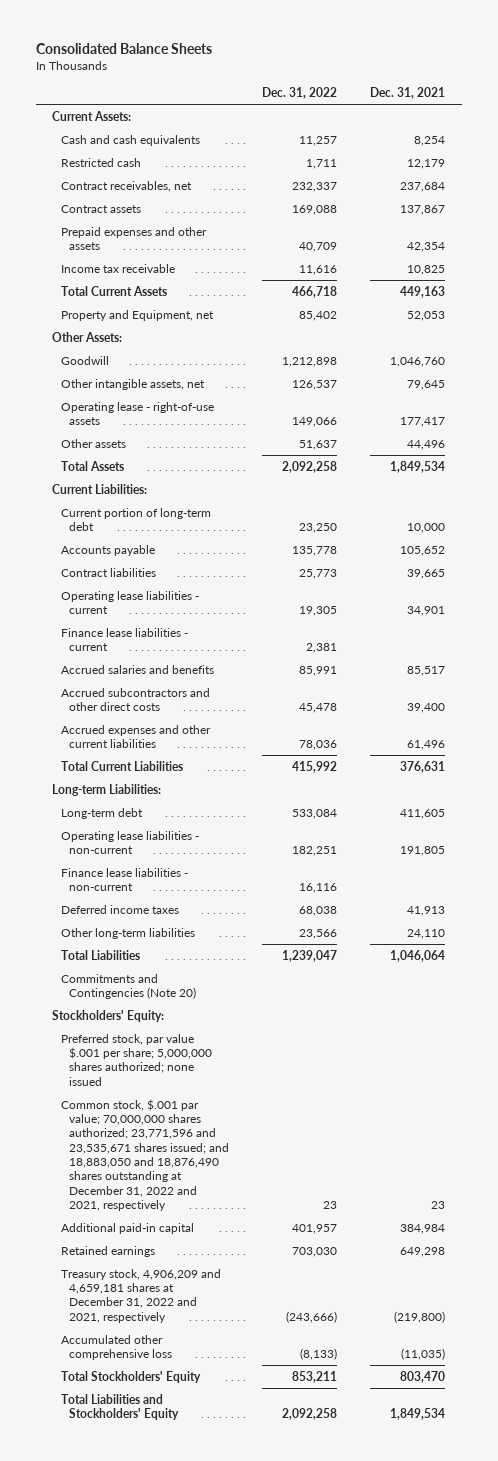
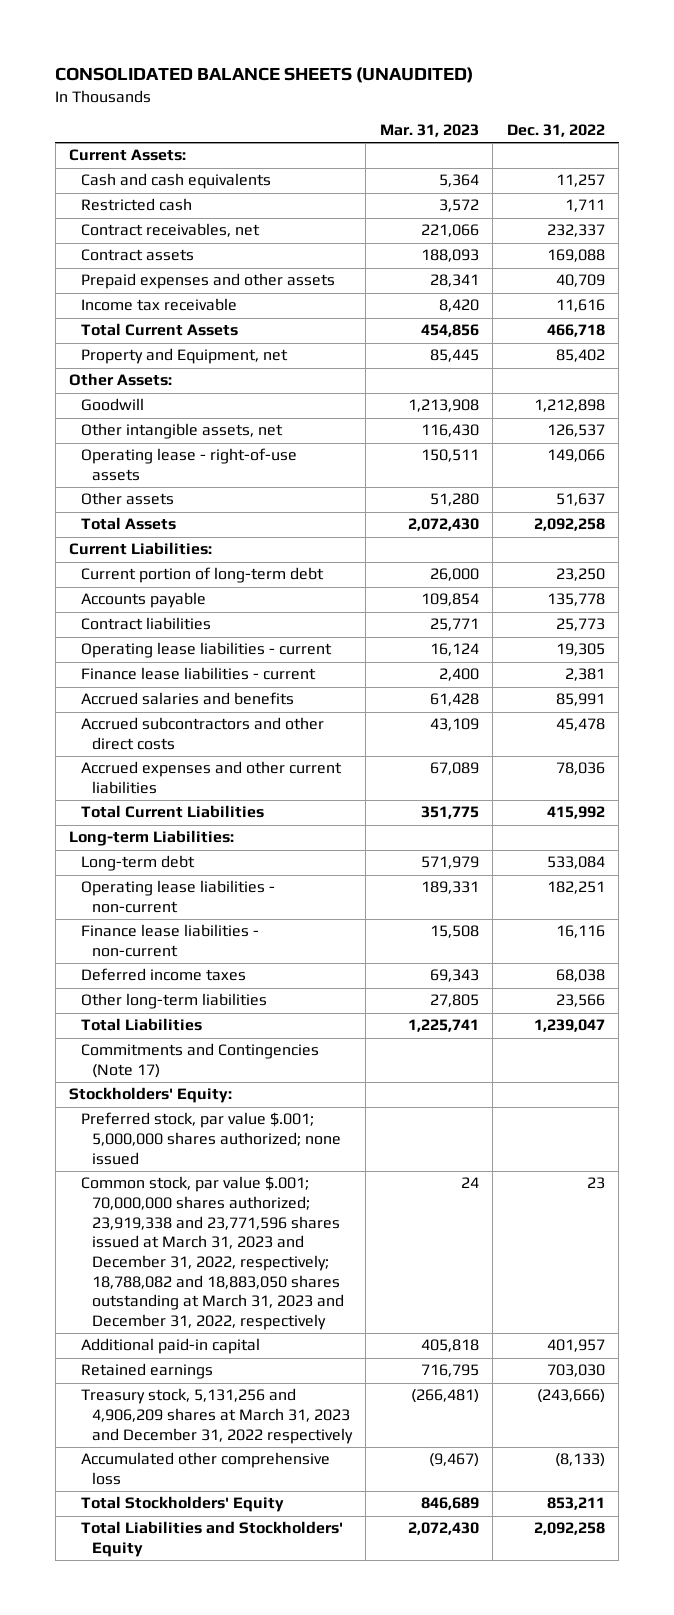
[35,42,212,54] Consolidated Balance Sheets -> [55,67,474,84] CONSOLIDATED BALANCE SHEETS (UNAUDITED)
[370,87,446,100] Dec. 31, 2021 -> none
none -> [379,123,479,137] Mar. 31, 2023
[60,973,197,1000] Commitments and Contingencies (Note 20) -> [80,1043,319,1079] Commitments and Contingencies (Note 17)
[60,1033,213,1086] Preferred stock, par value $.001 per share; 5,000,000 shares authorized; none issued -> [80,1112,342,1165] Preferred stock, par value $.001; 5,000,000 shares authorized; none issued
[60,1098,230,1211] Common stock, $.001 par value; 70,000,000 shares authorized; 23,771,596 and 23,535,671 shares issued; and 18,883,050 and 18,876,490 shares outstanding at December 31, 2022 and 2021, respectively -> [80,1176,345,1330] Common stock, par value $.001; 70,000,000 shares authorized; 23,919,338 and 23,771,596 shares issued at March 31, 2023 and December 31, 2022, respectively; 18,788,082 and 18,883,050 shares outstanding at March 31, 2023 and December 31, 2022, respectively
[60,1268,221,1323] Treasury stock, 4,906,209 and 4,659,181 shares at December 31, 2022 and 2021, respectively -> [80,1388,354,1444] Treasury stock, 5,131,256 and 4,906,209 shares at March 31, 2023 and December 31, 2022 respectively

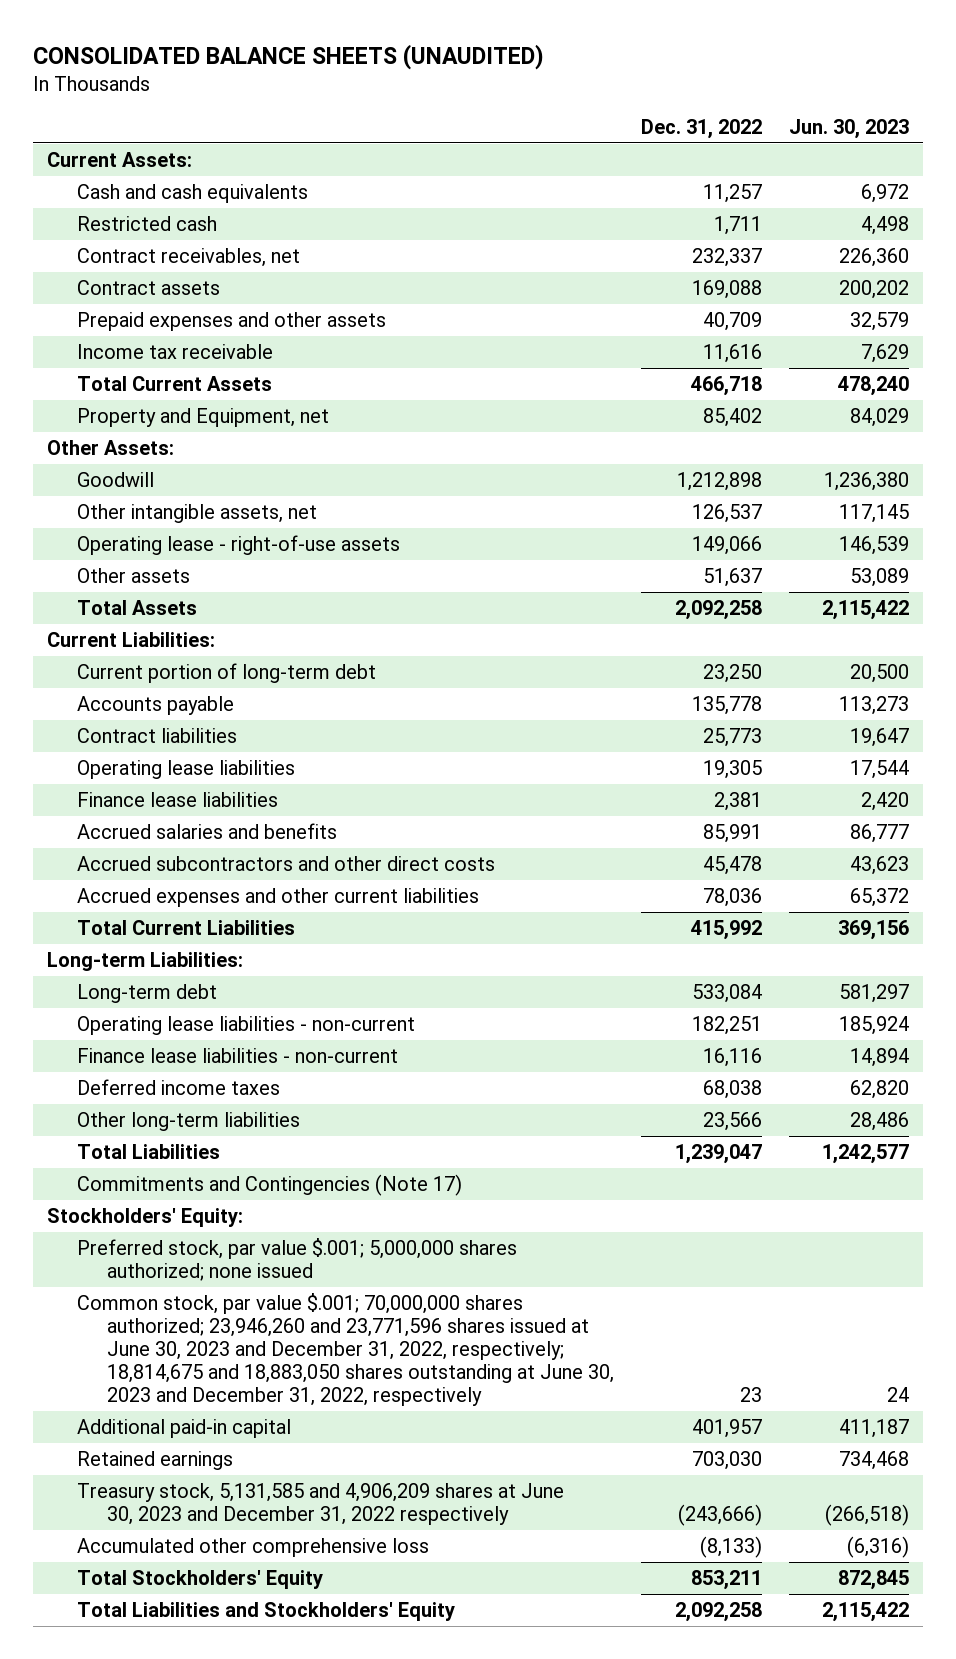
[379,123,479,137] Mar. 31, 2023 -> none
none -> [789,118,910,139] Jun. 30, 2023
[80,642,332,659] Operating lease liabilities - current -> [76,760,295,780] Operating lease liabilities
[80,667,316,681] Finance lease liabilities - current -> [76,792,278,808] Finance lease liabilities
[80,1176,345,1330] Common stock, par value $.001; 70,000,000 shares authorized; 23,919,338 and 23,771,596 shares issued at March 31, 2023 and December 31, 2022, respectively; 18,788,082 and 18,883,050 shares outstanding at March 31, 2023 and December 31, 2022, respectively -> [76,1293,614,1406] Common stock, par value $.001; 70,000,000 shares authorized; 23,946,260 and 23,771,596 shares issued at June 30, 2023 and December 31, 2022, respectively; 18,814,675 and 18,883,050 shares outstanding at June 30, 2023 and December 31, 2022, respectively
[80,1388,354,1444] Treasury stock, 5,131,256 and 4,906,209 shares at March 31, 2023 and December 31, 2022 respectively -> [76,1483,564,1526] Treasury stock, 5,131,585 and 4,906,209 shares at June 30, 2023 and December 31, 2022 respectively

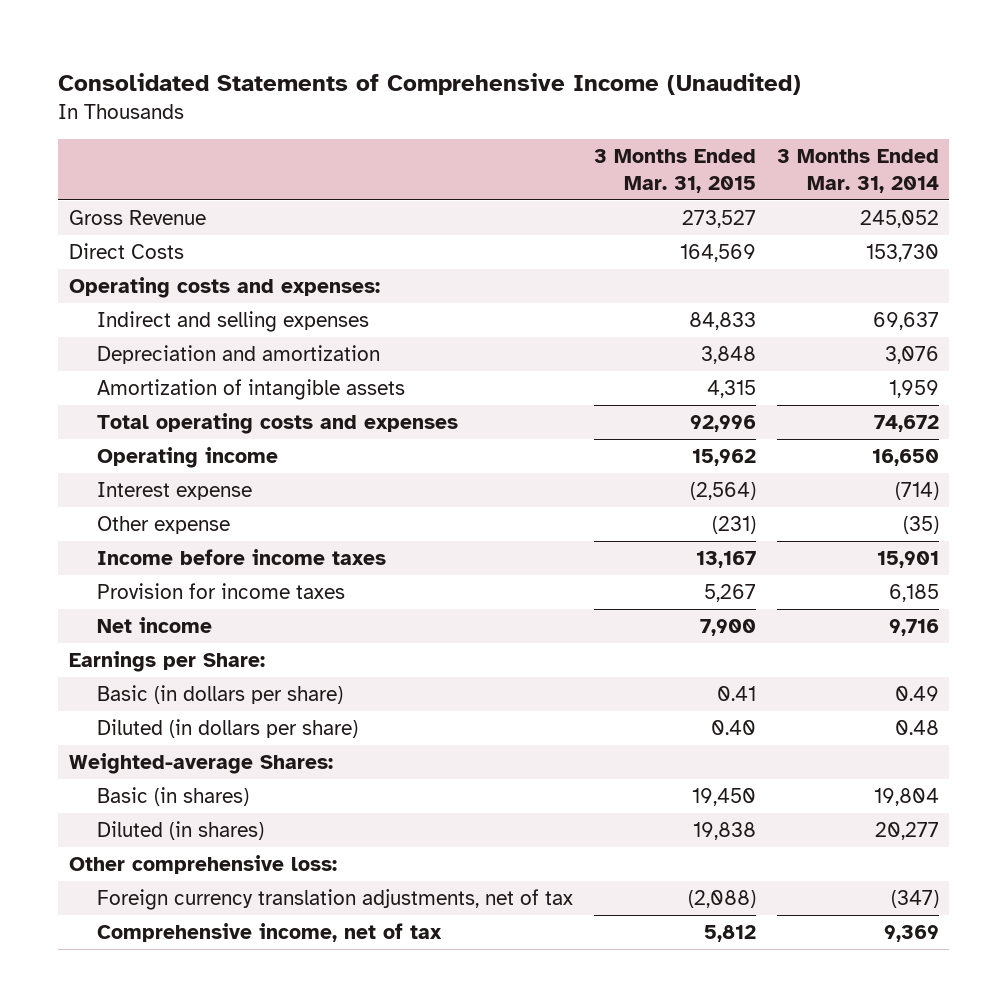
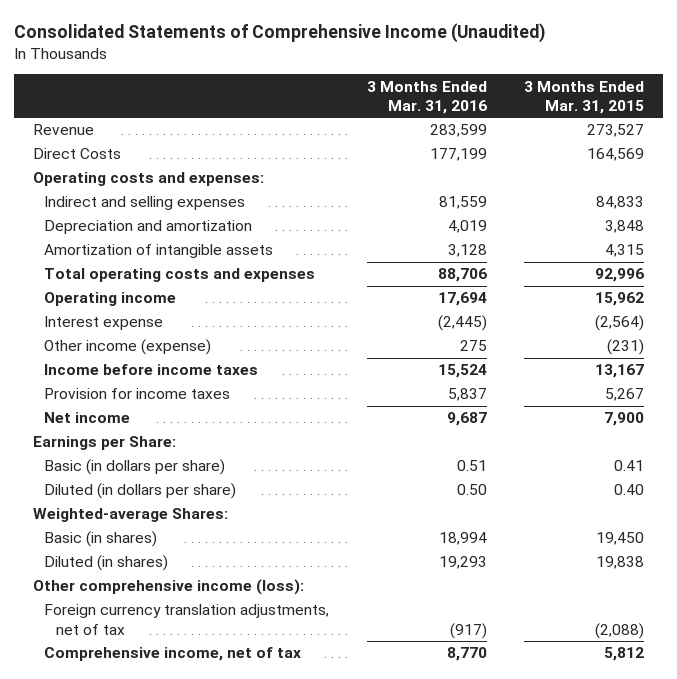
[776,149,939,193] 3 Months Ended Mar. 31, 2014 -> none
none -> [366,80,487,114] 3 Months Ended Mar. 31, 2016
[69,210,207,226] Gross Revenue -> [33,124,95,136] Revenue
[96,516,230,535] Other expense -> [44,339,212,356] Other income (expense)
[69,855,338,875] Other comprehensive loss: -> [33,579,305,596] Other comprehensive income (loss):

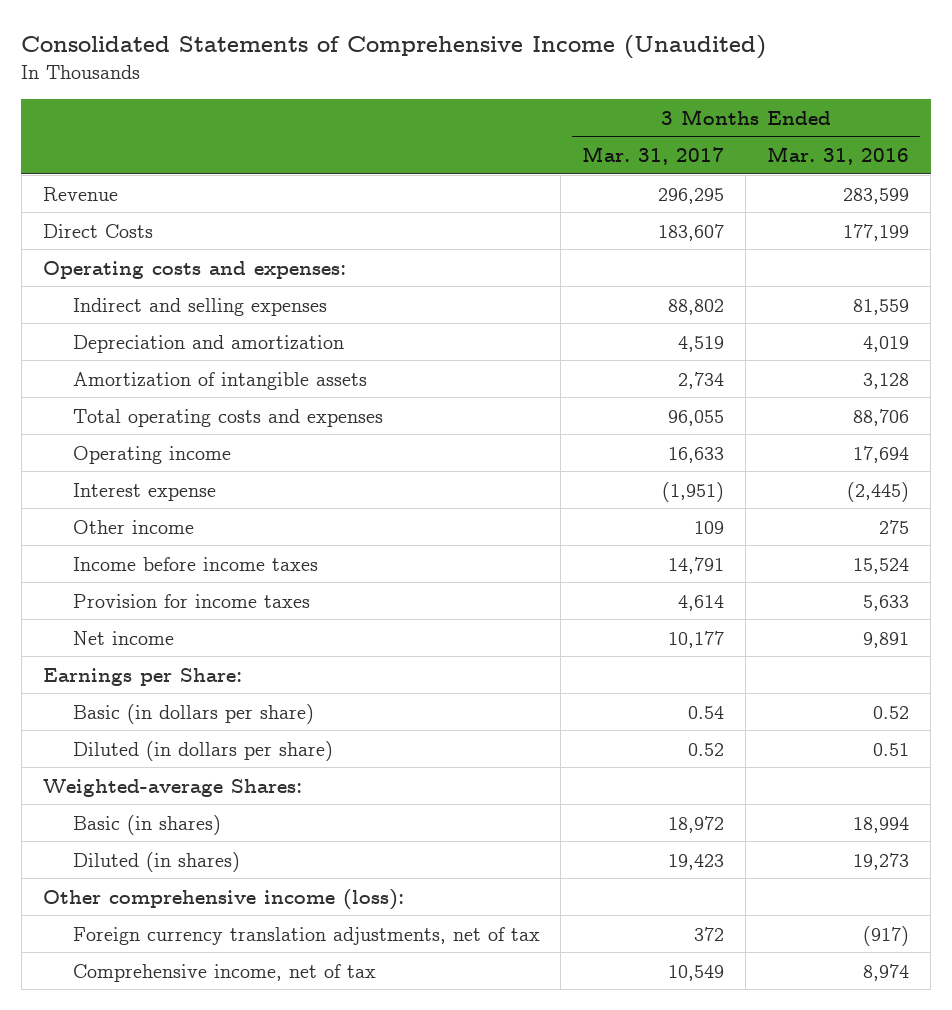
[524,80,645,114] 3 Months Ended Mar. 31, 2015 -> none
none -> [582,145,725,165] Mar. 31, 2017
[44,339,212,356] Other income (expense) -> [72,519,194,534] Other income
[447,388,487,402] 5,837 -> [863,594,910,611] 5,633
[446,412,487,427] 9,687 -> [863,631,910,648] 9,891
[456,460,487,472] 0.51 -> [873,705,910,719] 0.52
[456,484,487,496] 0.50 -> [873,742,910,756] 0.51
[438,556,487,570] 19,293 -> [853,852,910,870] 19,273
[446,647,487,662] 8,770 -> [863,963,910,981] 8,974

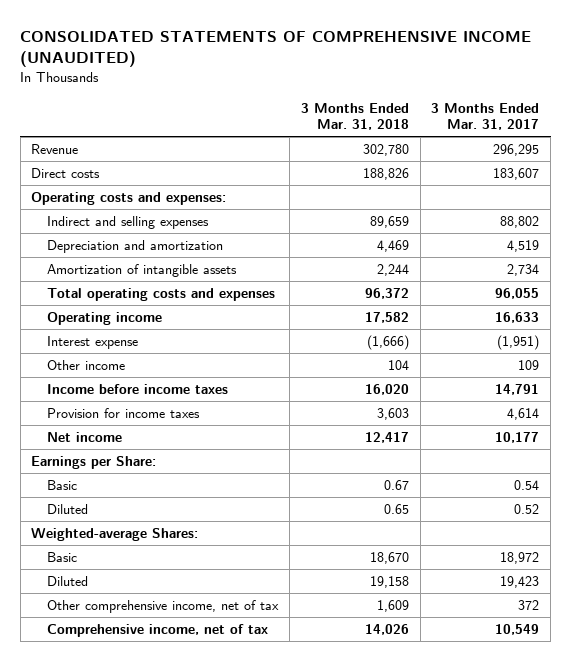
[21,35,767,60] Consolidated Statements of Comprehensive Income (Unaudited) -> [20,30,532,68] CONSOLIDATED STATEMENTS OF COMPREHENSIVE INCOME (UNAUDITED)
[767,145,910,165] Mar. 31, 2016 -> none
none -> [300,102,409,131] 3 Months Ended Mar. 31, 2018
[42,223,153,238] Direct Costs -> [31,168,101,179] Direct costs
[72,703,314,724] Basic (in dollars per share) -> [47,480,78,491] Basic
[72,740,333,761] Diluted (in dollars per share) -> [47,504,89,515] Diluted
[42,888,404,910] Other comprehensive income (loss): -> none
[72,814,221,835] Basic (in shares) -> [47,552,78,563] Basic
[72,851,240,872] Diluted (in shares) -> [47,576,89,587] Diluted
[72,926,540,945] Foreign currency translation adjustments, net of tax -> [47,600,280,614] Other comprehensive income, net of tax

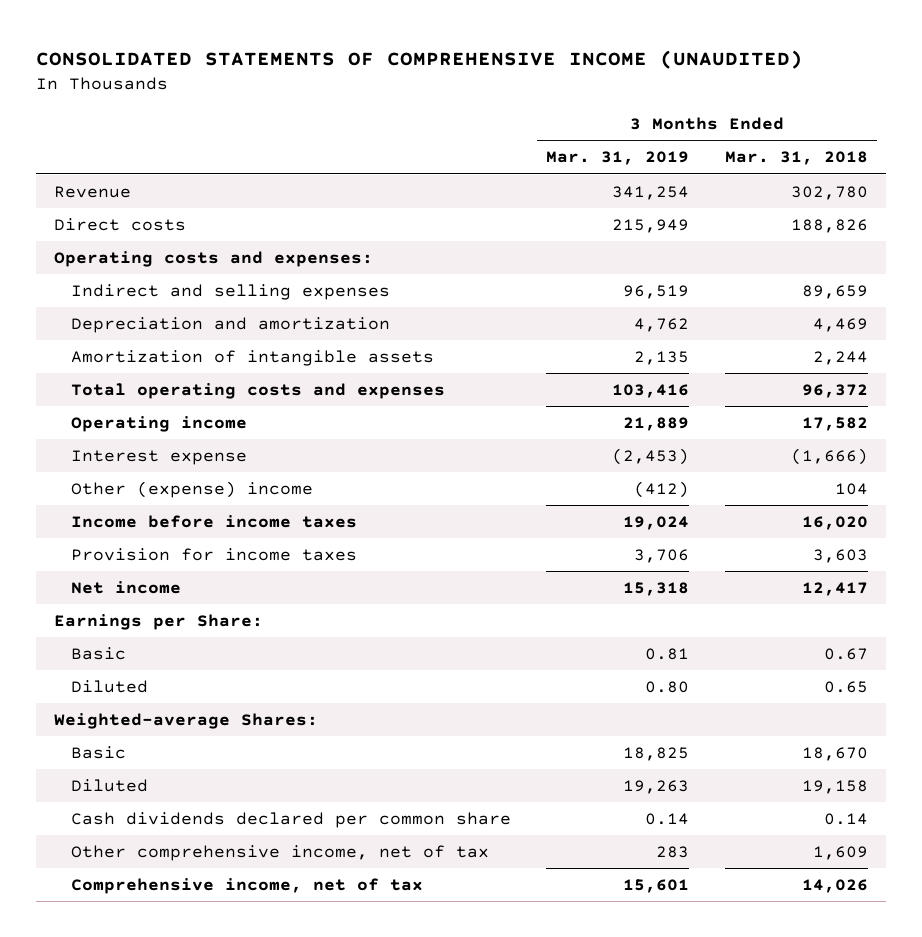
[431,102,540,131] 3 Months Ended Mar. 31, 2017 -> none
none -> [546,151,690,166] Mar. 31, 2019
[47,360,126,371] Other income -> [70,480,313,498] Other (expense) income
none -> [70,811,511,828] Cash dividends declared per common share

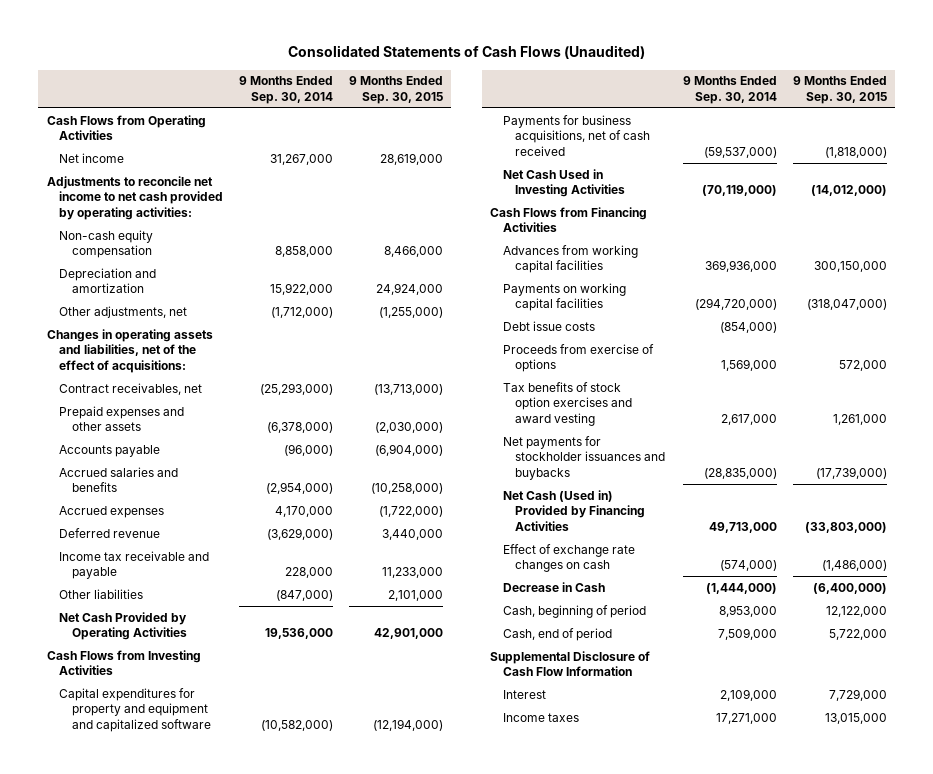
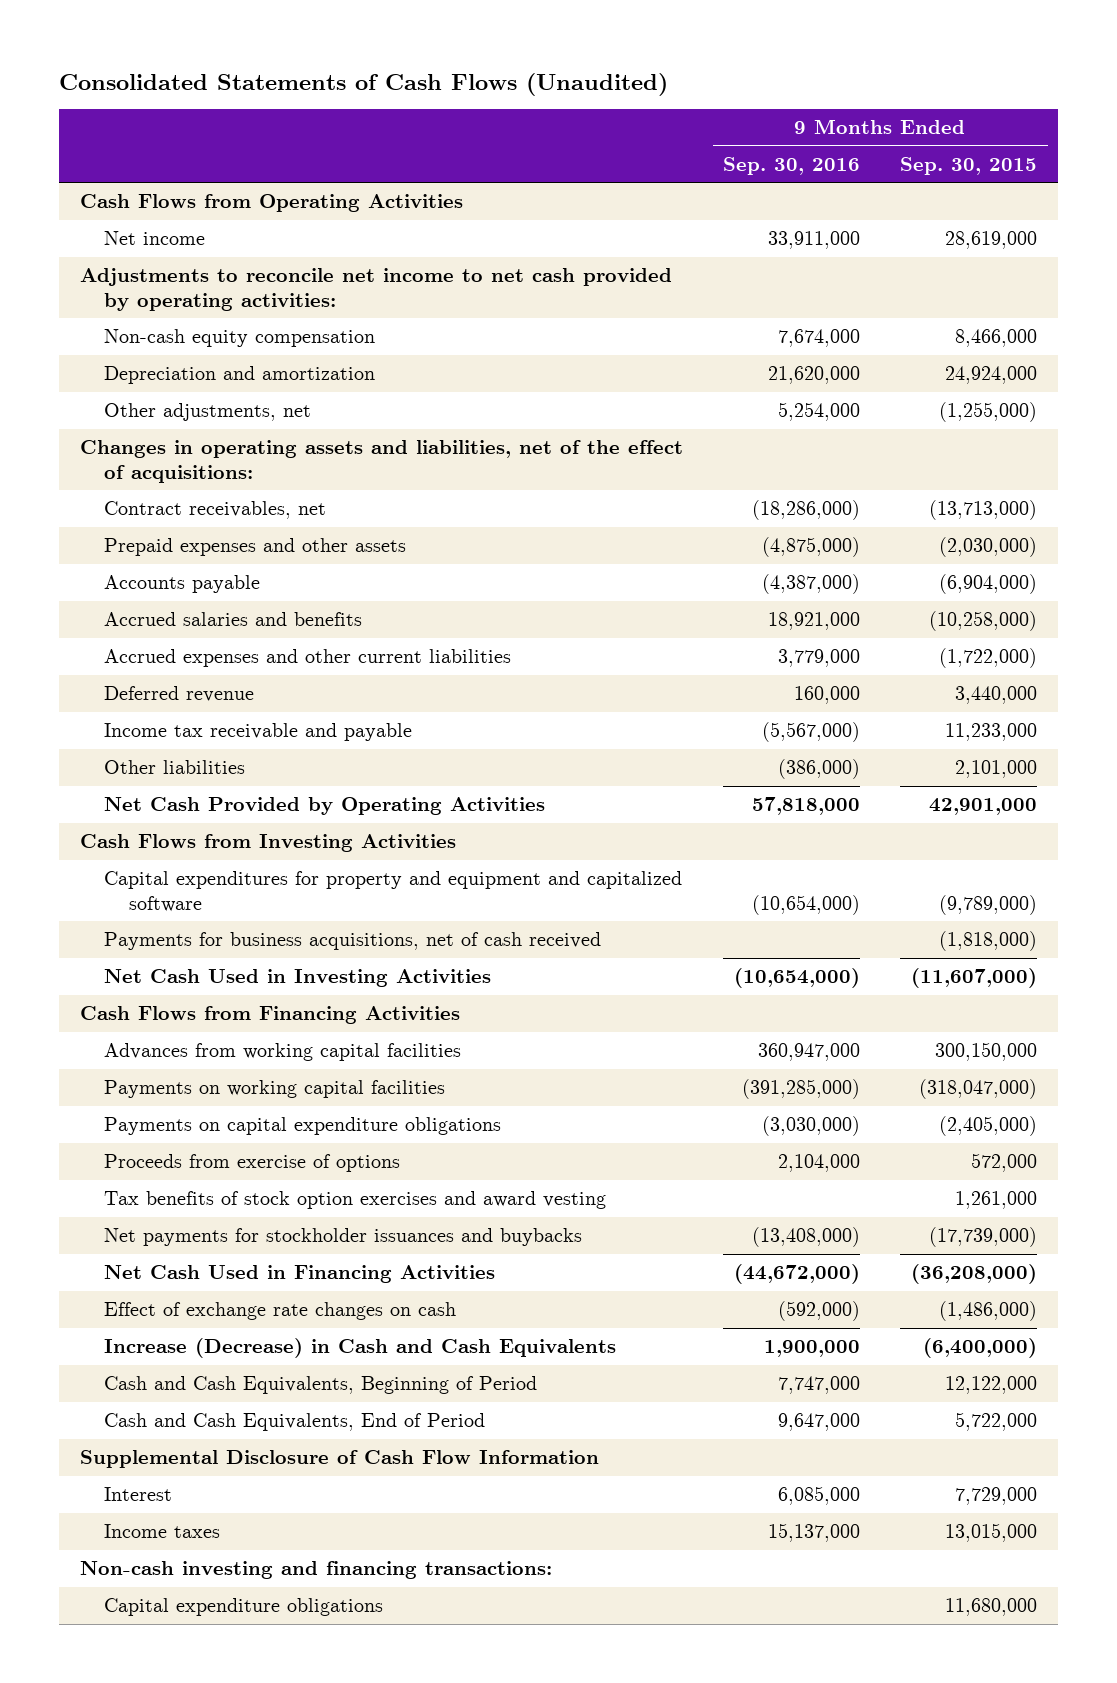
[239,76,334,104] 9 Months Ended Sep. 30, 2014 -> none
none -> [723,156,861,175] Sep. 30, 2016
[59,505,165,518] Accrued expenses -> [104,649,512,668] Accrued expenses and other current liabilities
[373,718,444,731] (12,194,000) -> [939,894,1038,915] (9,789,000)
[810,185,887,197] (14,012,000) -> [911,968,1038,989] (11,607,000)
[502,320,595,331] Debt issue costs -> none
none -> [104,1117,502,1136] Payments on capital expenditure obligations
[502,489,646,531] Net Cash (Used in) Provided by Financing Activities -> [104,1265,496,1284] Net Cash Used in Financing Activities
[804,521,887,533] (33,803,000) -> [911,1264,1038,1285] (36,208,000)
[502,581,605,592] Decrease in Cash -> [104,1338,617,1359] Increase (Decrease) in Cash and Cash Equivalents
[502,604,646,618] Cash, beginning of period -> [104,1376,538,1395] Cash and Cash Equivalents, Beginning of Period
[502,627,612,641] Cash, end of period -> [104,1413,486,1432] Cash and Cash Equivalents, End of Period
none -> [79,1561,552,1580] Non-cash investing and financing transactions:
none -> [104,1598,384,1617] Capital expenditure obligations

